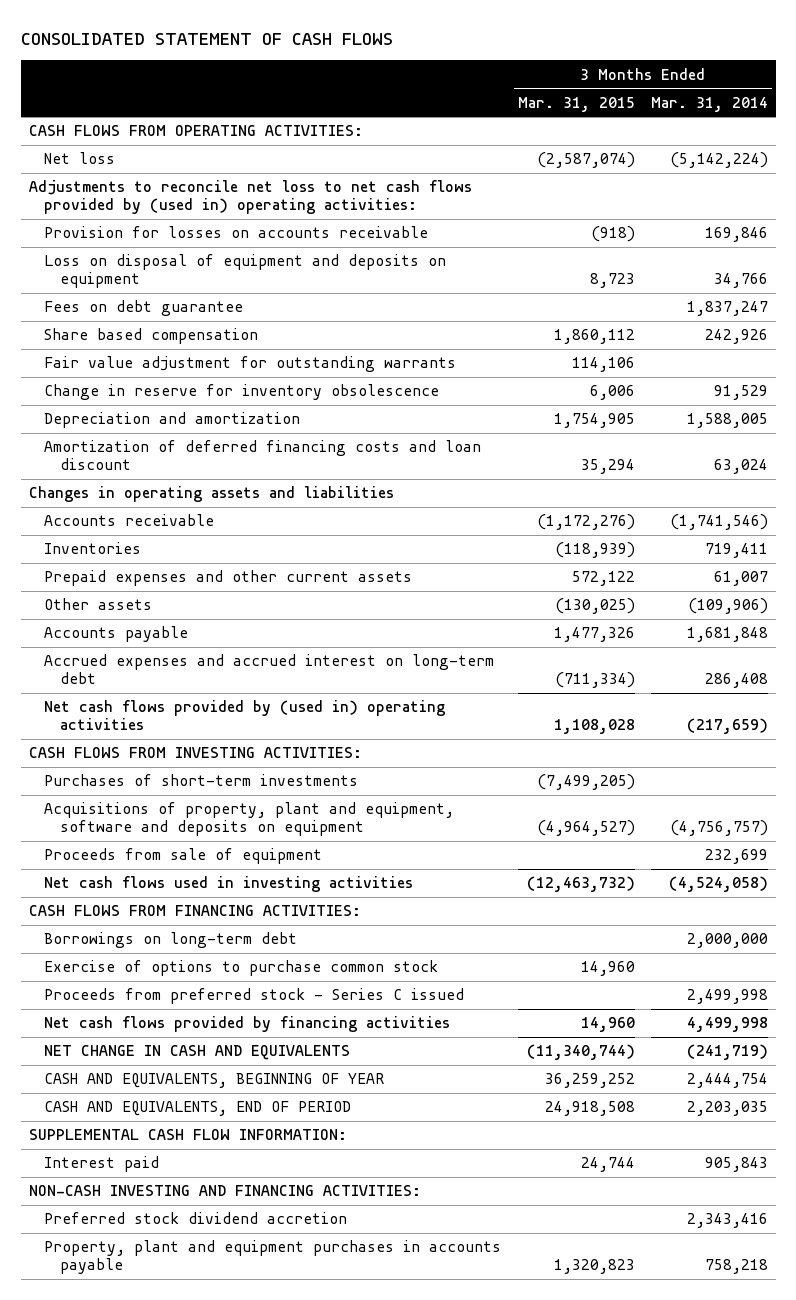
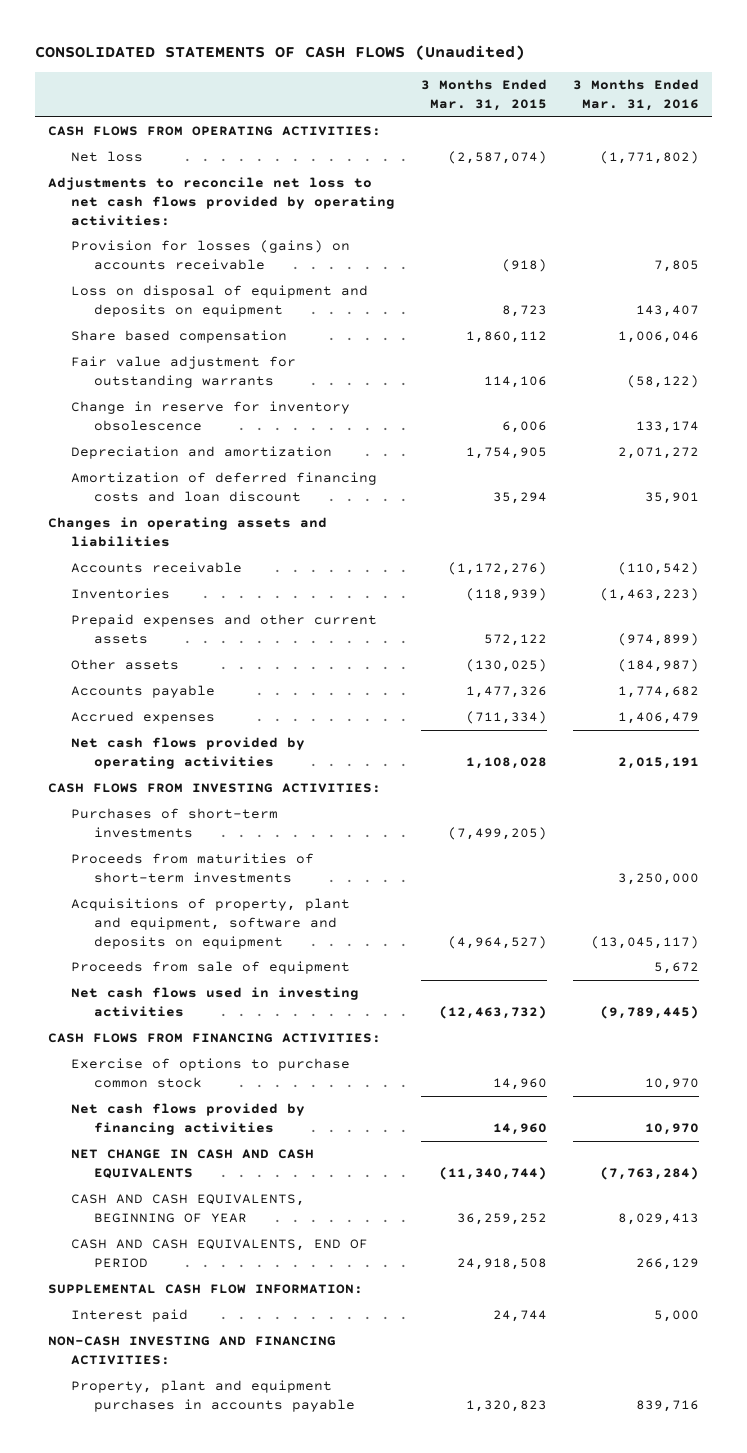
[20,32,393,45] CONSOLIDATED STATEMENT OF CASH FLOWS -> [34,45,525,61] CONSOLIDATED STATEMENTS OF CASH FLOWS (Unaudited)
[650,96,768,112] Mar. 31, 2014 -> none
none -> [573,79,700,112] 3 Months Ended Mar. 31, 2016
[28,180,472,215] Adjustments to reconcile net loss to net cash flows provided by (used in) operating activities: -> [47,177,395,226] Adjustments to reconcile net loss to net cash flows provided by operating activities:
[44,226,429,239] Provision for losses on accounts receivable -> [70,240,350,271] Provision for losses (gains) on accounts receivable
[44,300,244,317] Fees on debt guarantee -> none
[44,654,495,685] Accrued expenses and accrued interest on long-term debt -> [70,711,215,725] Accrued expenses
[44,700,446,731] Net cash flows provided by (used in) operating activities -> [70,737,305,770] Net cash flows provided by operating activities
none -> [70,853,314,884] Proceeds from maturities of short-term investments
[44,932,298,949] Borrowings on long-term debt -> none
[44,988,465,1005] Proceeds from preferred stock - Series C issued -> none
[44,1045,351,1061] NET CHANGE IN CASH AND EQUIVALENTS -> [70,1149,314,1180] NET CHANGE IN CASH AND CASH EQUIVALENTS
[44,1073,385,1089] CASH AND EQUIVALENTS, BEGINNING OF YEAR -> [70,1194,305,1224] CASH AND CASH EQUIVALENTS, BEGINNING OF YEAR
[44,1101,352,1117] CASH AND EQUIVALENTS, END OF PERIOD -> [70,1239,368,1269] CASH AND CASH EQUIVALENTS, END OF PERIOD
[44,1212,348,1225] Preferred stock dividend accretion -> none

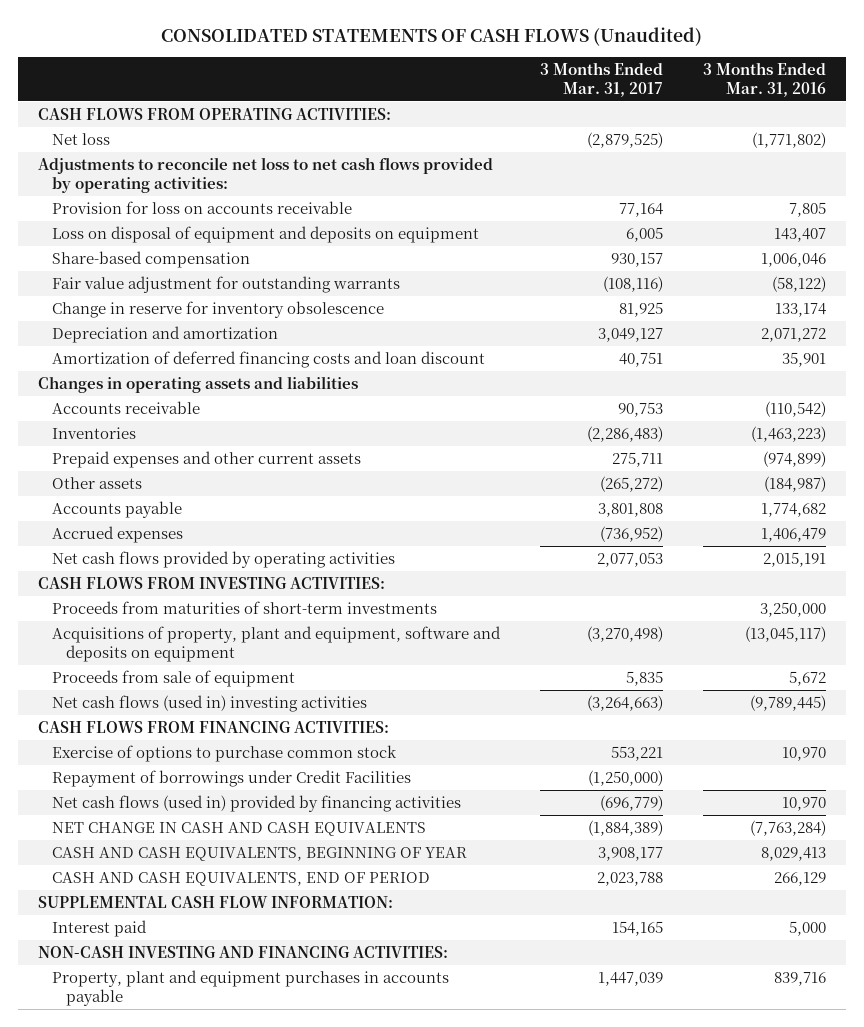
[421,79,548,112] 3 Months Ended Mar. 31, 2015 -> none
none -> [539,61,663,97] 3 Months Ended Mar. 31, 2017
[70,240,350,271] Provision for losses (gains) on accounts receivable -> [52,201,353,215] Provision for loss on accounts receivable
[70,330,287,344] Share based compensation -> [52,251,251,269] Share-based compensation
[70,808,278,839] Purchases of short-term investments -> none
[70,987,359,1018] Net cash flows used in investing activities -> [52,695,368,713] Net cash flows (used in) investing activities
none -> [52,770,412,788] Repayment of borrowings under Credit Facilities
[70,1103,305,1136] Net cash flows provided by financing activities -> [52,795,462,813] Net cash flows (used in) provided by financing activities

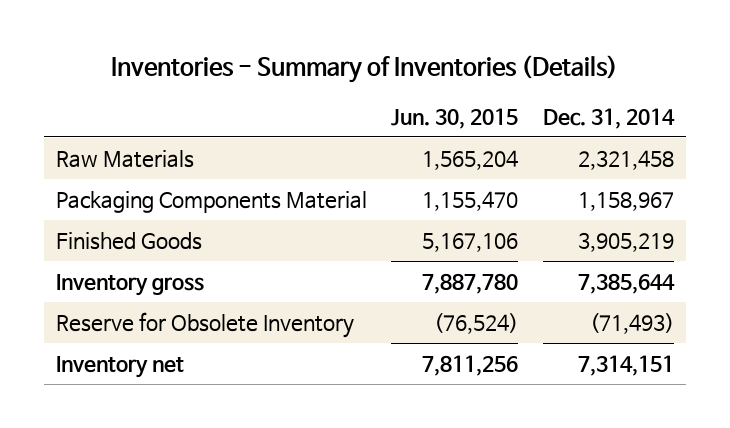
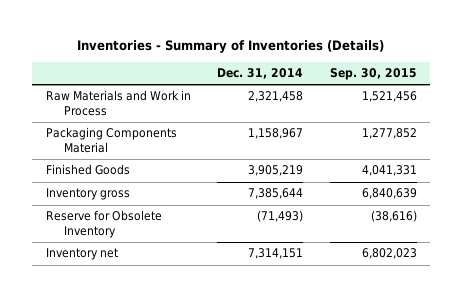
[391,107,519,129] Jun. 30, 2015 -> none
none -> [329,68,417,81] Sep. 30, 2015
[55,149,194,168] Raw Materials -> [45,90,191,116] Raw Materials and Work in Process

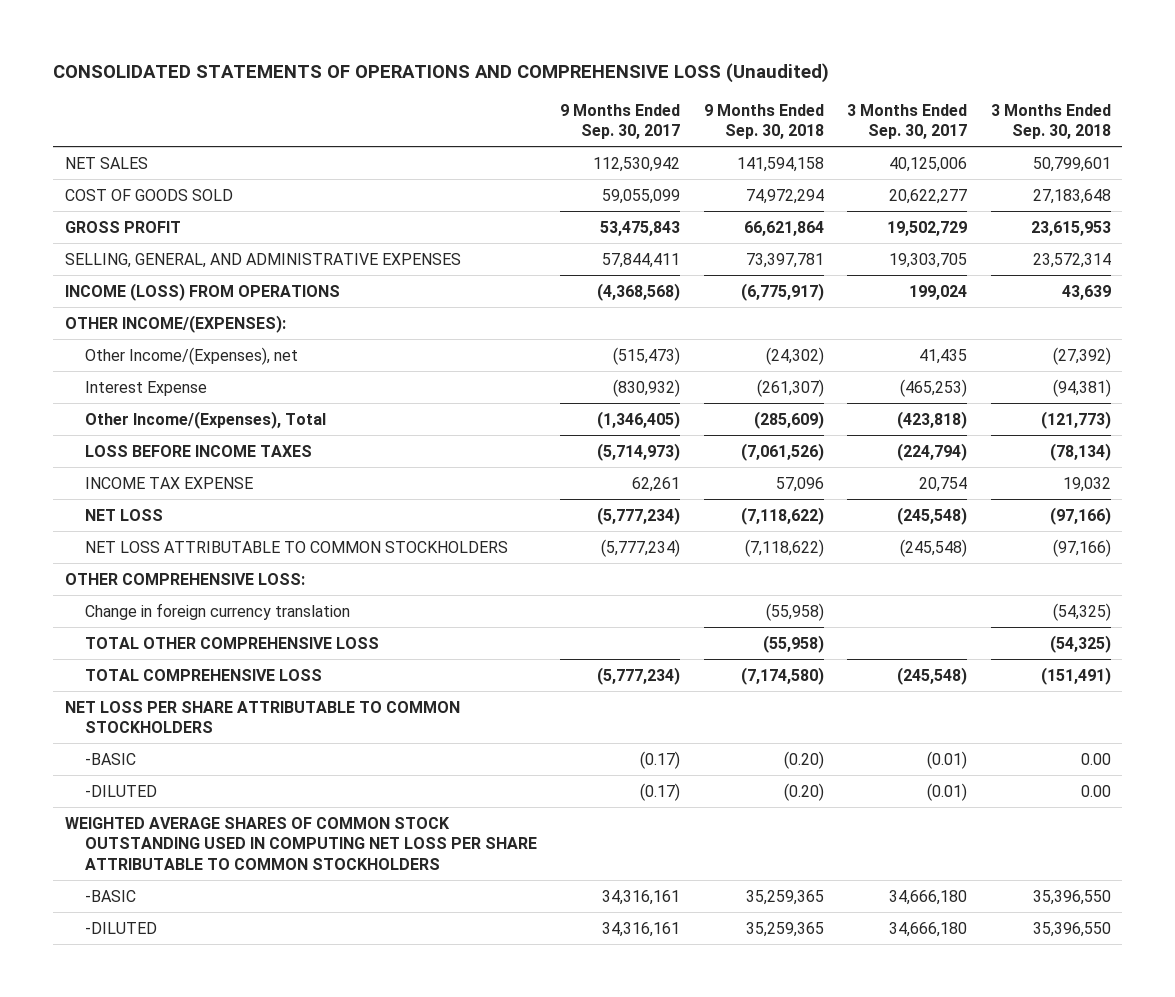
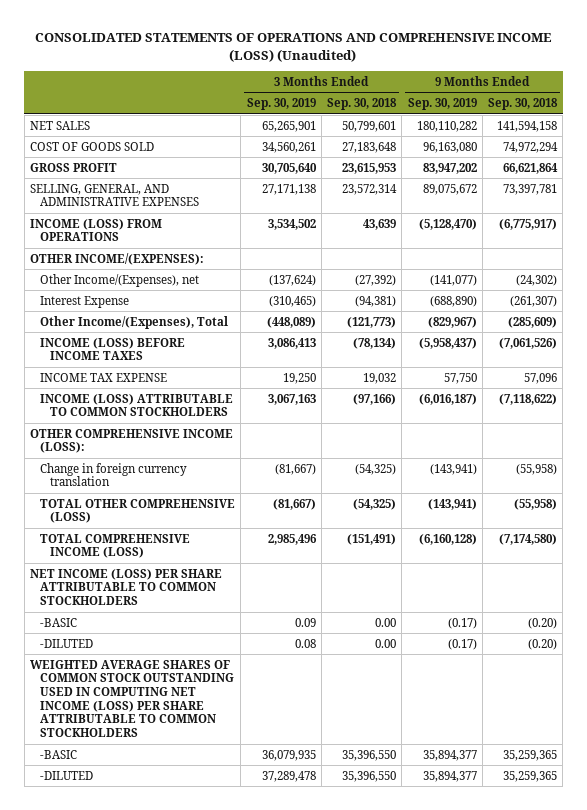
[52,63,829,84] CONSOLIDATED STATEMENTS OF OPERATIONS AND COMPREHENSIVE LOSS (Unaudited) -> [35,32,553,62] CONSOLIDATED STATEMENTS OF OPERATIONS AND COMPREHENSIVE INCOME (LOSS) (Unaudited)
[560,103,681,140] 9 Months Ended Sep. 30, 2017 -> none
[847,103,968,140] 3 Months Ended Sep. 30, 2017 -> none
none -> [246,97,316,110] Sep. 30, 2019
none -> [407,97,477,110] Sep. 30, 2019
[85,444,313,457] LOSS BEFORE INCOME TAXES -> [40,337,186,361] INCOME (LOSS) BEFORE INCOME TAXES
[85,508,164,521] NET LOSS -> none
[85,540,509,553] NET LOSS ATTRIBUTABLE TO COMMON STOCKHOLDERS -> [40,393,234,417] INCOME (LOSS) ATTRIBUTABLE TO COMMON STOCKHOLDERS
[64,572,305,585] OTHER COMPREHENSIVE LOSS: -> [29,428,233,454] OTHER COMPREHENSIVE INCOME (LOSS):
[85,636,380,649] TOTAL OTHER COMPREHENSIVE LOSS -> [40,498,236,524] TOTAL OTHER COMPREHENSIVE (LOSS)
[85,668,323,681] TOTAL COMPREHENSIVE LOSS -> [40,533,191,559] TOTAL COMPREHENSIVE INCOME (LOSS)
[64,700,460,734] NET LOSS PER SHARE ATTRIBUTABLE TO COMMON STOCKHOLDERS -> [29,568,222,606] NET INCOME (LOSS) PER SHARE ATTRIBUTABLE TO COMMON STOCKHOLDERS
[64,816,538,870] WEIGHTED AVERAGE SHARES OF COMMON STOCK OUTSTANDING USED IN COMPUTING NET LOSS PER SHARE ATTRIBUTABLE TO COMMON STOCKHOLDERS -> [29,659,235,737] WEIGHTED AVERAGE SHARES OF COMMON STOCK OUTSTANDING USED IN COMPUTING NET INCOME (LOSS) PER SHARE ATTRIBUTABLE TO COMMON STOCKHOLDERS

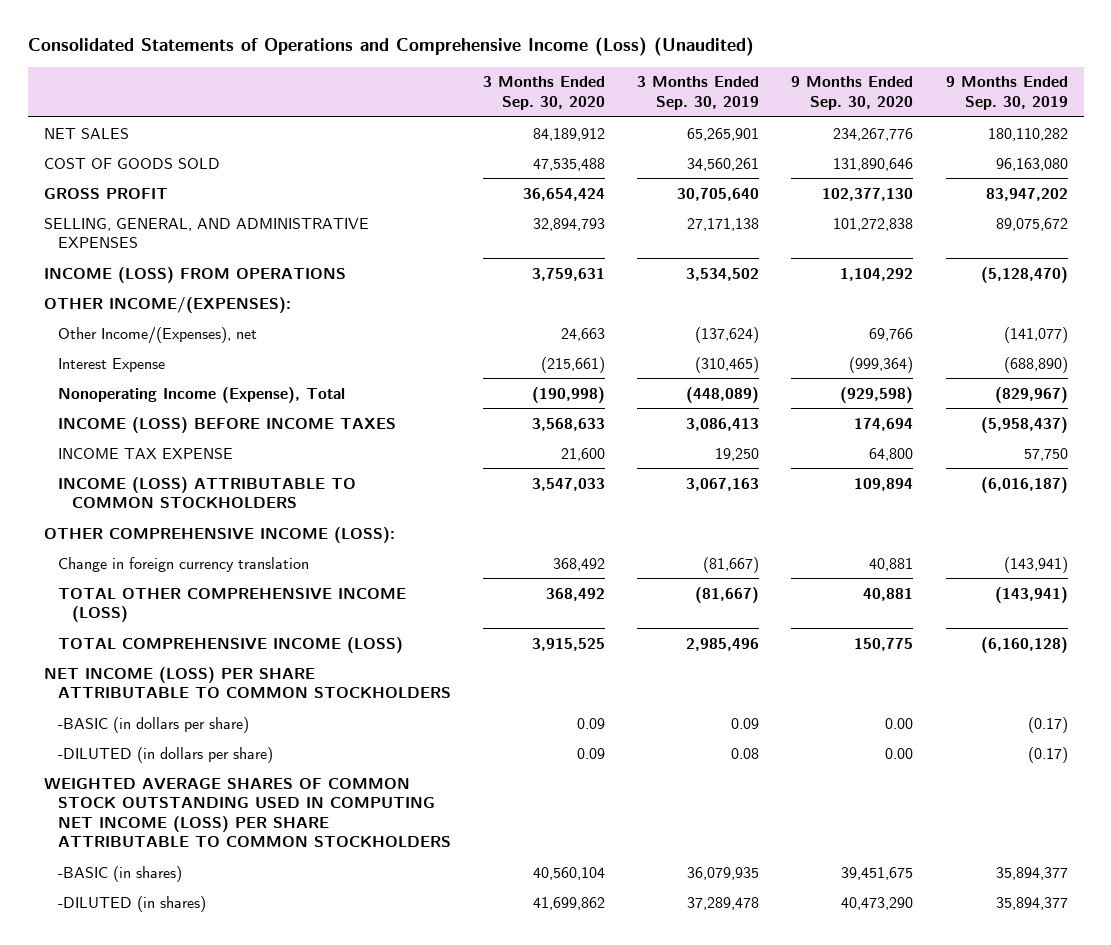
[35,32,553,62] CONSOLIDATED STATEMENTS OF OPERATIONS AND COMPREHENSIVE INCOME (LOSS) (Unaudited) -> [27,37,754,57] Consolidated Statements of Operations and Comprehensive Income (Loss) (Unaudited)
[327,97,398,110] Sep. 30, 2018 -> none
[488,97,559,110] Sep. 30, 2018 -> none
none -> [483,76,606,110] 3 Months Ended Sep. 30, 2020
none -> [791,76,914,110] 9 Months Ended Sep. 30, 2020
[40,315,229,329] Other Income/(Expenses), Total -> [58,386,346,403] Nonoperating Income (Expense), Total
[40,498,236,524] TOTAL OTHER COMPREHENSIVE (LOSS) -> [58,587,407,623] TOTAL OTHER COMPREHENSIVE INCOME (LOSS)
[40,617,78,627] -BASIC -> [58,716,250,733] -BASIC (in dollars per share)
[40,638,94,648] -DILUTED -> [58,746,274,763] -DILUTED (in dollars per share)
[40,749,78,759] -BASIC -> [58,865,183,882] -BASIC (in shares)
[40,770,94,780] -DILUTED -> [58,895,207,912] -DILUTED (in shares)

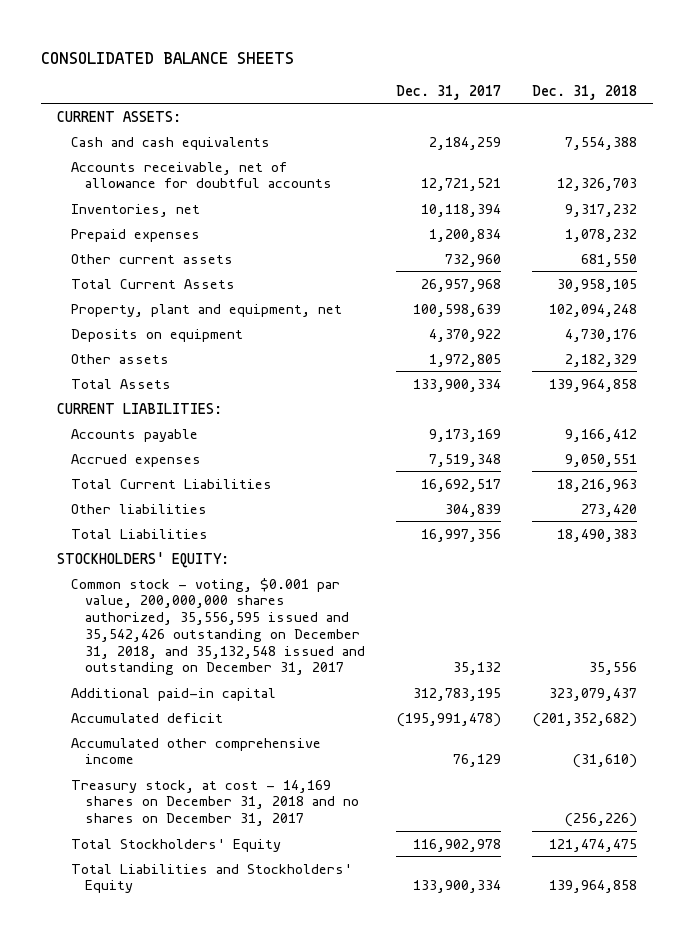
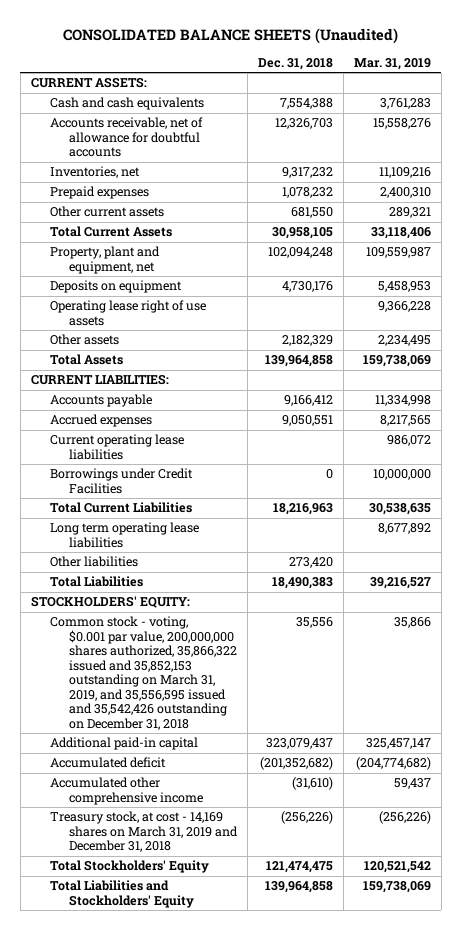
[41,51,295,64] CONSOLIDATED BALANCE SHEETS -> [62,27,398,44] CONSOLIDATED BALANCE SHEETS (Unaudited)
[396,84,502,100] Dec. 31, 2017 -> none
none -> [353,57,431,70] Mar. 31, 2019
none -> [49,300,206,326] Operating lease right of use assets
none -> [49,434,184,460] Current operating lease liabilities
none -> [49,468,193,494] Borrowings under Credit Facilities
none -> [49,522,199,548] Long term operating lease liabilities
[70,577,365,676] Common stock - voting, $0.001 par value, 200,000,000 shares authorized, 35,556,595 issued and 35,542,426 outstanding on December 31, 2018, and 35,132,548 issued and outstanding on December 31, 2017 -> [49,616,238,730] Common stock - voting, $0.001 par value, 200,000,000 shares authorized, 35,866,322 issued and 35,852,153 outstanding on March 31, 2019, and 35,556,595 issued and 35,542,426 outstanding on December 31, 2018
[70,779,359,827] Treasury stock, at cost - 14,169 shares on December 31, 2018 and no shares on December 31, 2017 -> [49,811,239,853] Treasury stock, at cost - 14,169 shares on March 31, 2019 and December 31, 2018

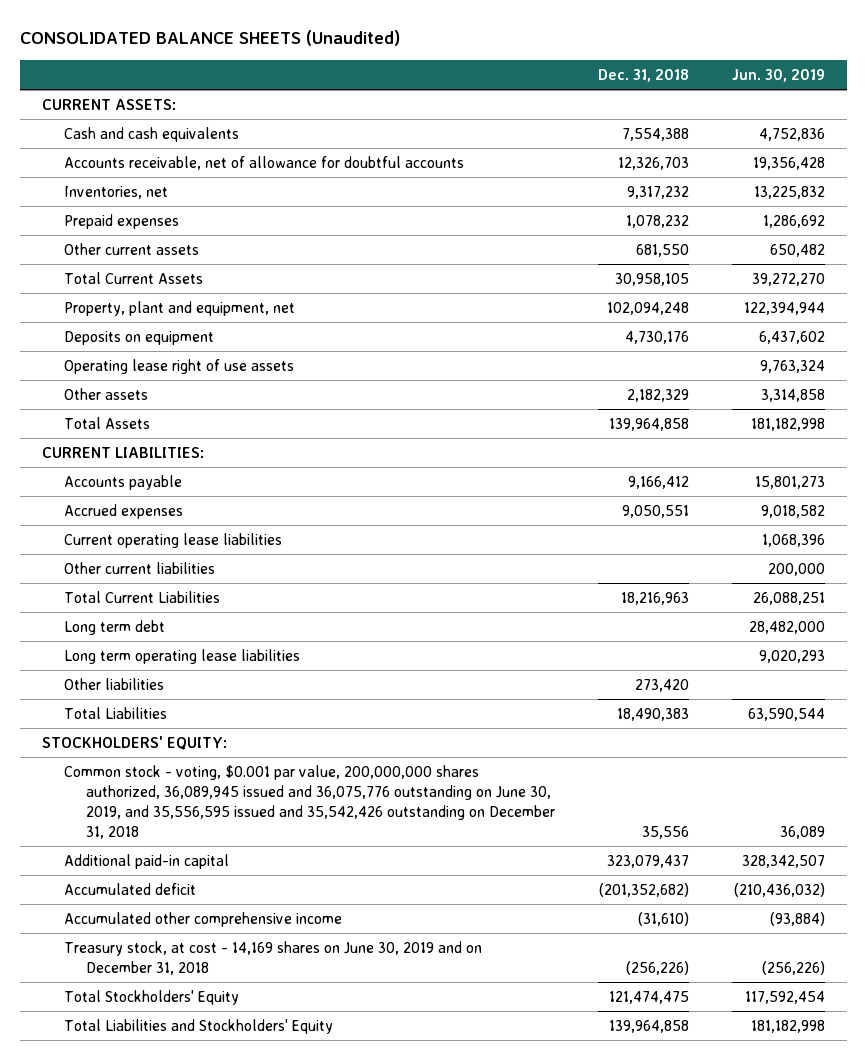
[353,57,431,70] Mar. 31, 2019 -> none
none -> [732,68,826,82] Jun. 30, 2019
[49,468,193,494] Borrowings under Credit Facilities -> none
none -> [64,561,216,574] Other current liabilities
none -> [64,619,166,635] Long term debt
[49,616,238,730] Common stock - voting, $0.001 par value, 200,000,000 shares authorized, 35,866,322 issued and 35,852,153 outstanding on March 31, 2019, and 35,556,595 issued and 35,542,426 outstanding on December 31, 2018 -> [64,764,556,840] Common stock - voting, $0.001 par value, 200,000,000 shares authorized, 36,089,945 issued and 36,075,776 outstanding on June 30, 2019, and 35,556,595 issued and 35,542,426 outstanding on December 31, 2018
[49,811,239,853] Treasury stock, at cost - 14,169 shares on March 31, 2019 and December 31, 2018 -> [64,940,483,976] Treasury stock, at cost - 14,169 shares on June 30, 2019 and on December 31, 2018

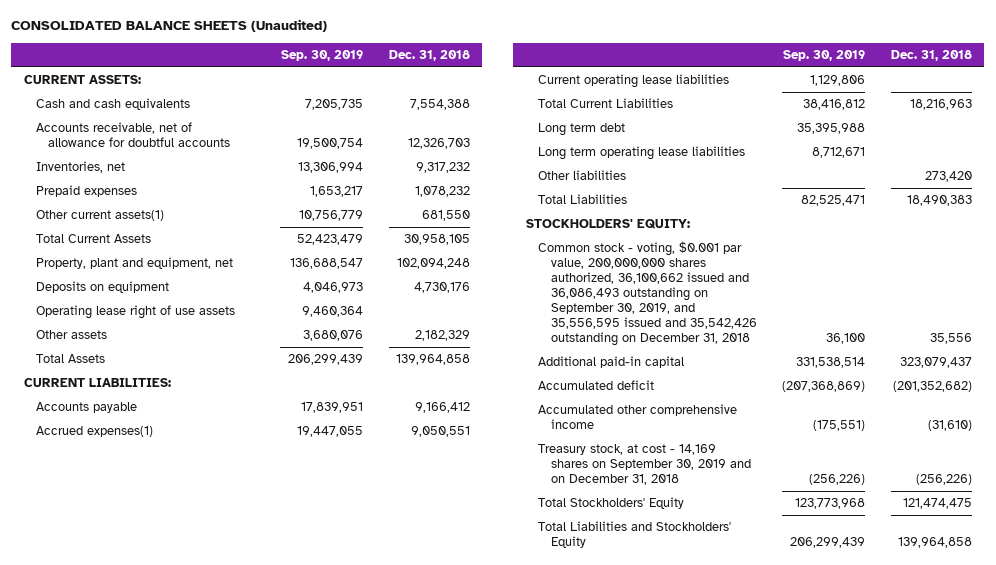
[732,68,826,82] Jun. 30, 2019 -> none
none -> [280,49,363,61] Sep. 30, 2019
[64,242,200,255] Other current assets -> [36,210,165,222] Other current assets(1)
[64,503,184,519] Accrued expenses -> [36,426,154,438] Accrued expenses(1)
[64,561,216,574] Other current liabilities -> none
[64,764,556,840] Common stock - voting, $0.001 par value, 200,000,000 shares authorized, 36,089,945 issued and 36,075,776 outstanding on June 30, 2019, and 35,556,595 issued and 35,542,426 outstanding on December 31, 2018 -> [538,241,757,347] Common stock - voting, $0.001 par value, 200,000,000 shares authorized, 36,100,662 issued and 36,086,493 outstanding on September 30, 2019, and 35,556,595 issued and 35,542,426 outstanding on December 31, 2018
[64,940,483,976] Treasury stock, at cost - 14,169 shares on June 30, 2019 and on December 31, 2018 -> [538,444,751,486] Treasury stock, at cost - 14,169 shares on September 30, 2019 and on December 31, 2018

